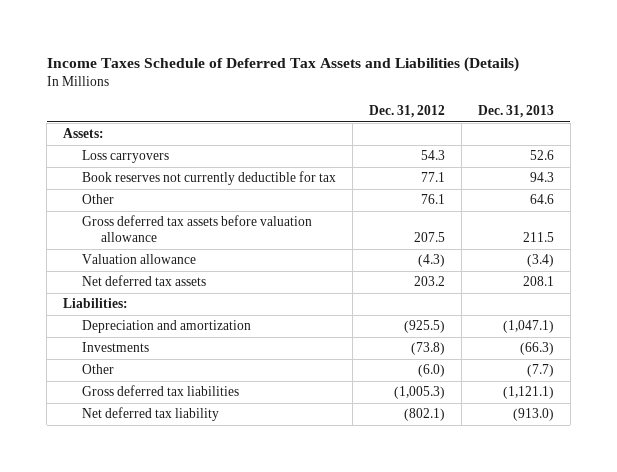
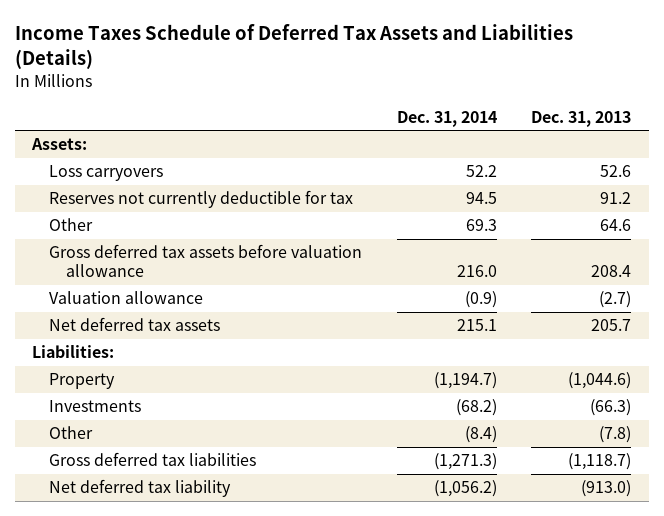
[369,105,446,119] Dec. 31, 2012 -> none
none -> [396,110,497,127] Dec. 31, 2014
[82,171,337,186] Book reserves not currently deductible for tax -> [49,190,354,209] Reserves not currently deductible for tax
[529,172,554,183] 94.3 -> [600,192,632,205] 91.2
[522,232,554,243] 211.5 -> [591,265,632,278] 208.4
[526,254,554,268] (3.4) -> [599,291,632,309] (2.7)
[522,276,554,287] 208.1 -> [591,319,632,332] 205.7
[82,320,252,334] Depreciation and amortization -> none
none -> [49,373,116,390] Property
[526,364,554,378] (7.7) -> [599,426,632,444] (7.8)
[502,386,554,400] (1,121.1) -> [568,453,632,471] (1,118.7)

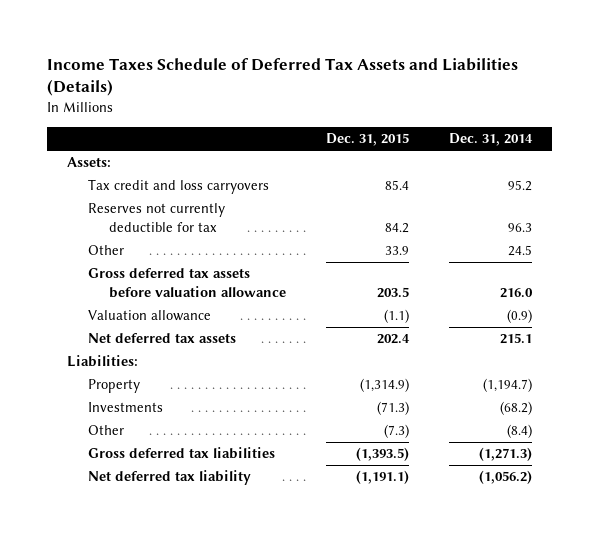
[531,110,632,127] Dec. 31, 2013 -> none
none -> [325,133,409,147] Dec. 31, 2015
[49,165,164,182] Loss carryovers -> none
none -> [87,179,269,195] Tax credit and loss carryovers
[465,192,497,205] 94.5 -> [507,223,532,233] 96.3
[465,219,497,232] 69.3 -> [507,245,532,257] 24.5

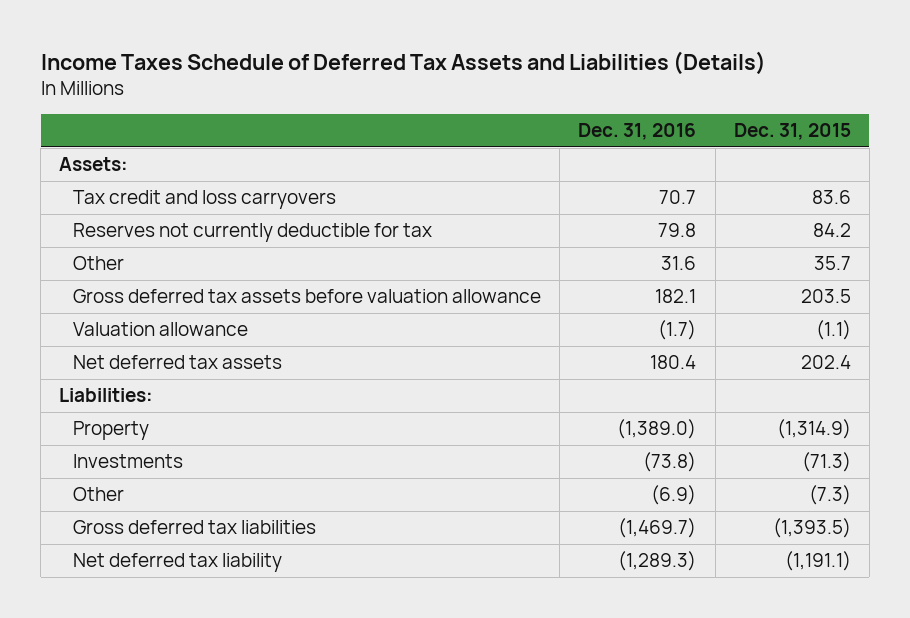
[448,133,533,147] Dec. 31, 2014 -> none
none -> [578,123,697,141] Dec. 31, 2016
[384,180,409,191] 85.4 -> [811,190,851,205] 83.6
[384,246,409,256] 33.9 -> [813,256,851,271] 35.7

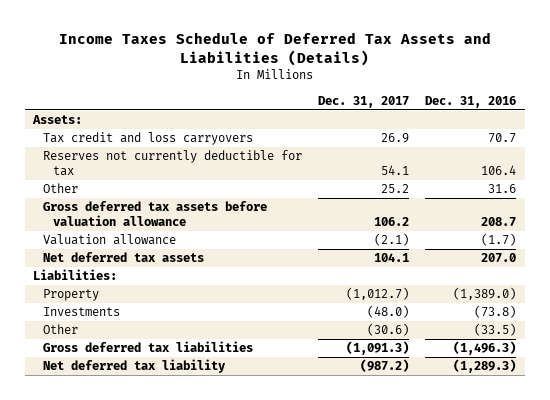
[733,123,851,141] Dec. 31, 2015 -> none
none -> [318,95,410,108] Dec. 31, 2017
[658,223,697,238] 79.8 -> [481,164,517,175] 106.4
[655,289,697,304] 182.1 -> [481,216,517,226] 208.7
[650,355,697,370] 180.4 -> [481,253,517,263] 207.0
[651,485,697,506] (6.9) -> [474,323,517,337] (33.5)
[618,518,697,539] (1,469.7) -> [453,341,517,356] (1,496.3)

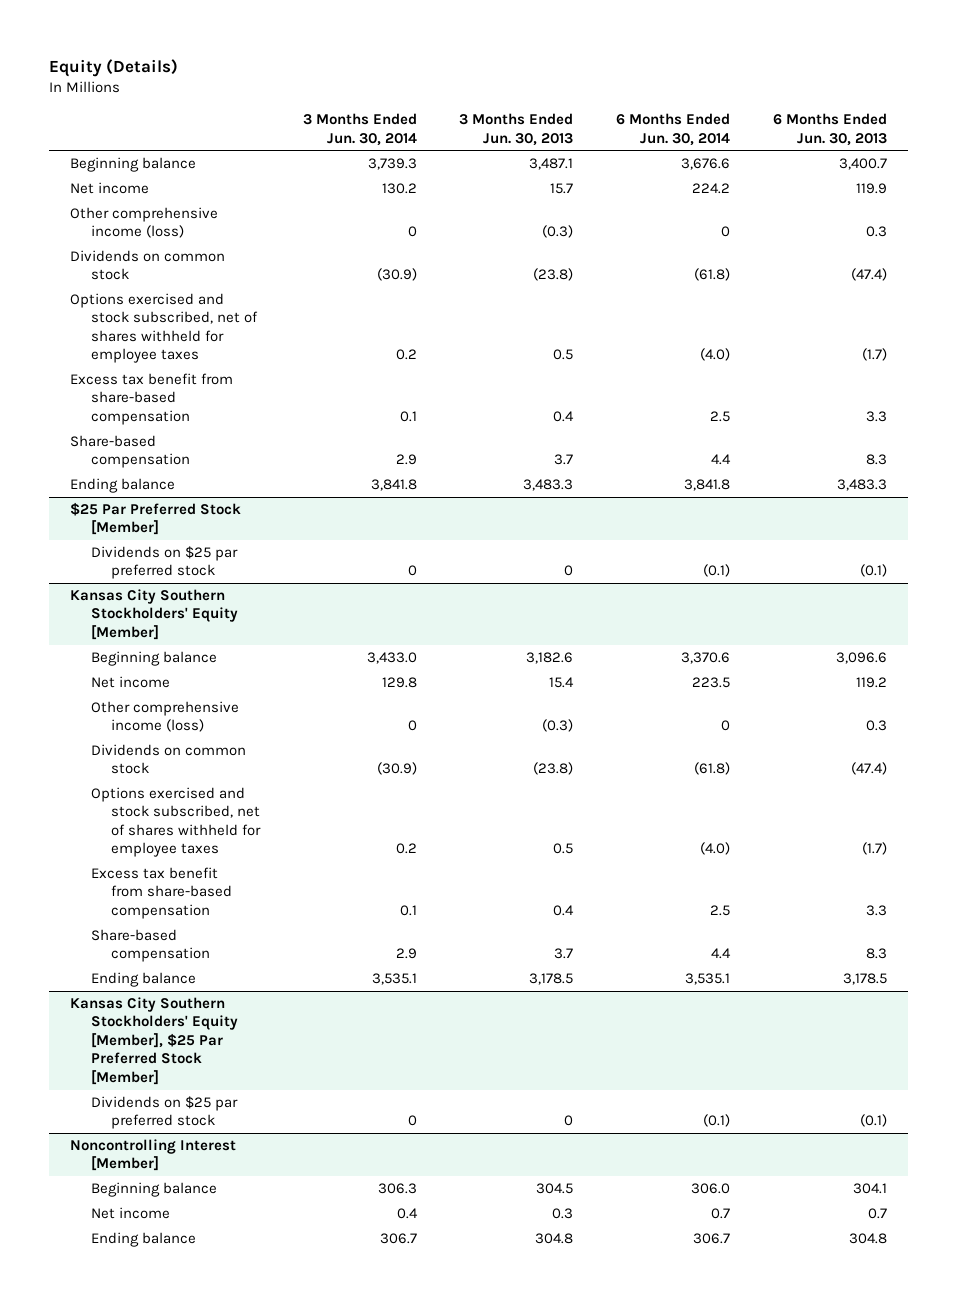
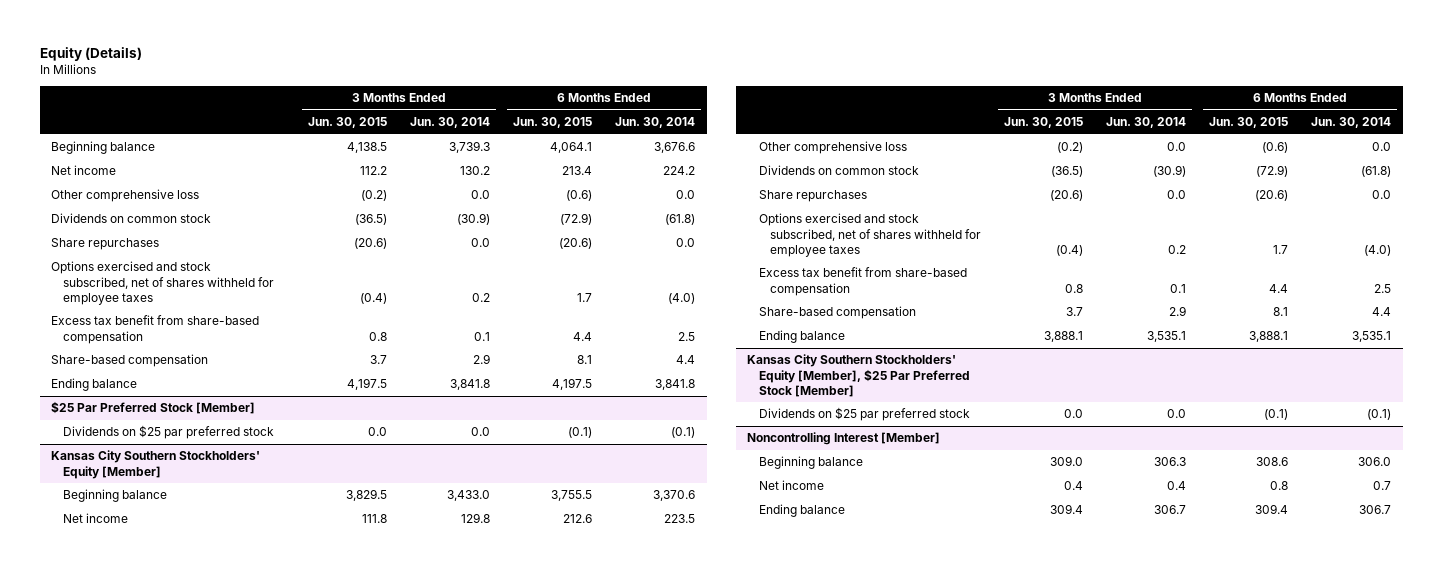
[459,113,574,146] 3 Months Ended Jun. 30, 2013 -> none
[772,113,887,146] 6 Months Ended Jun. 30, 2013 -> none
none -> [307,117,387,129] Jun. 30, 2015
none -> [512,117,592,129] Jun. 30, 2015
[70,207,219,239] Other comprehensive income (loss) -> [51,189,200,203] Other comprehensive loss
[407,226,417,238] 0 -> [470,190,490,200] 0.0
[720,226,730,238] 0 -> [675,190,695,200] 0.0
none -> [51,238,160,251] Share repurchases
[407,565,417,577] 0 -> [470,427,490,437] 0.0
[90,701,239,733] Other comprehensive income (loss) -> [758,141,907,155] Other comprehensive loss
[407,720,417,732] 0 -> [1166,142,1186,152] 0.0
[720,720,730,732] 0 -> [1372,142,1392,152] 0.0
none -> [758,190,867,203] Share repurchases
[407,1115,417,1127] 0 -> [1166,409,1186,419] 0.0

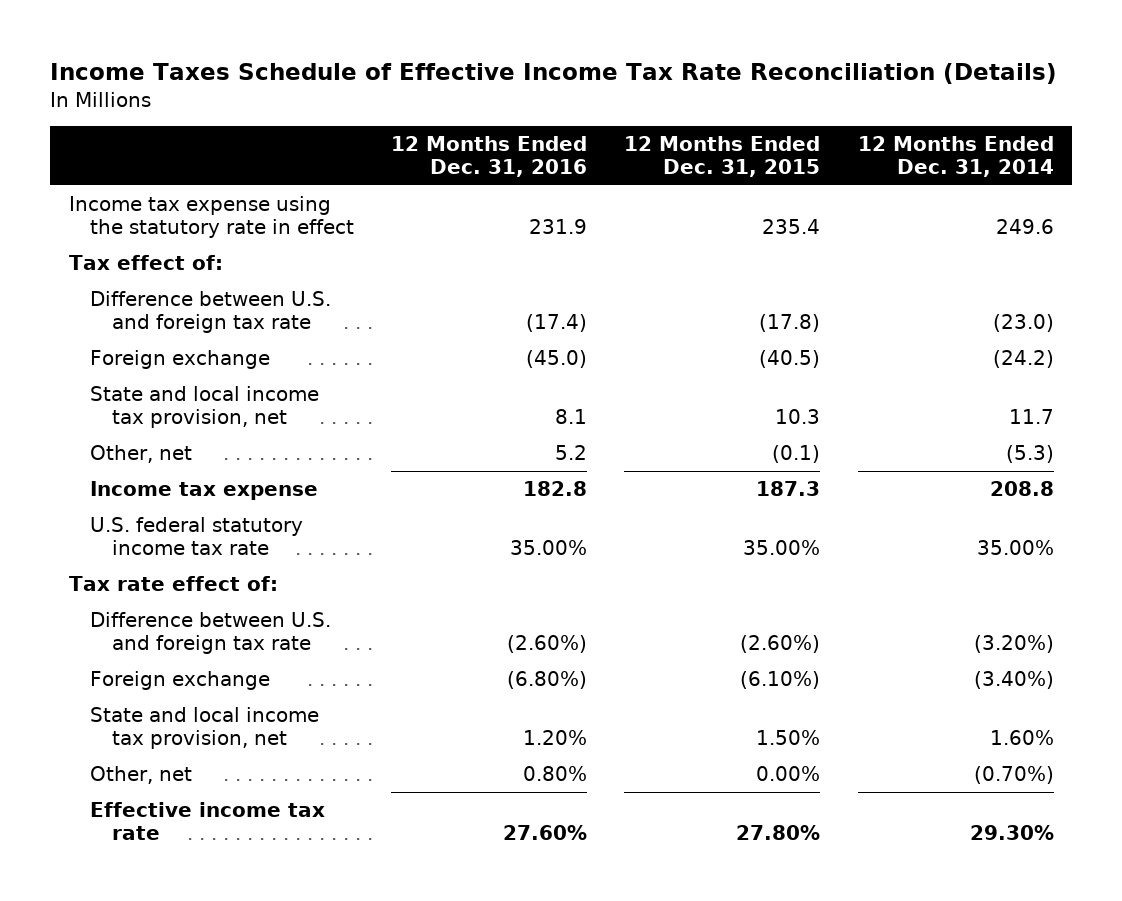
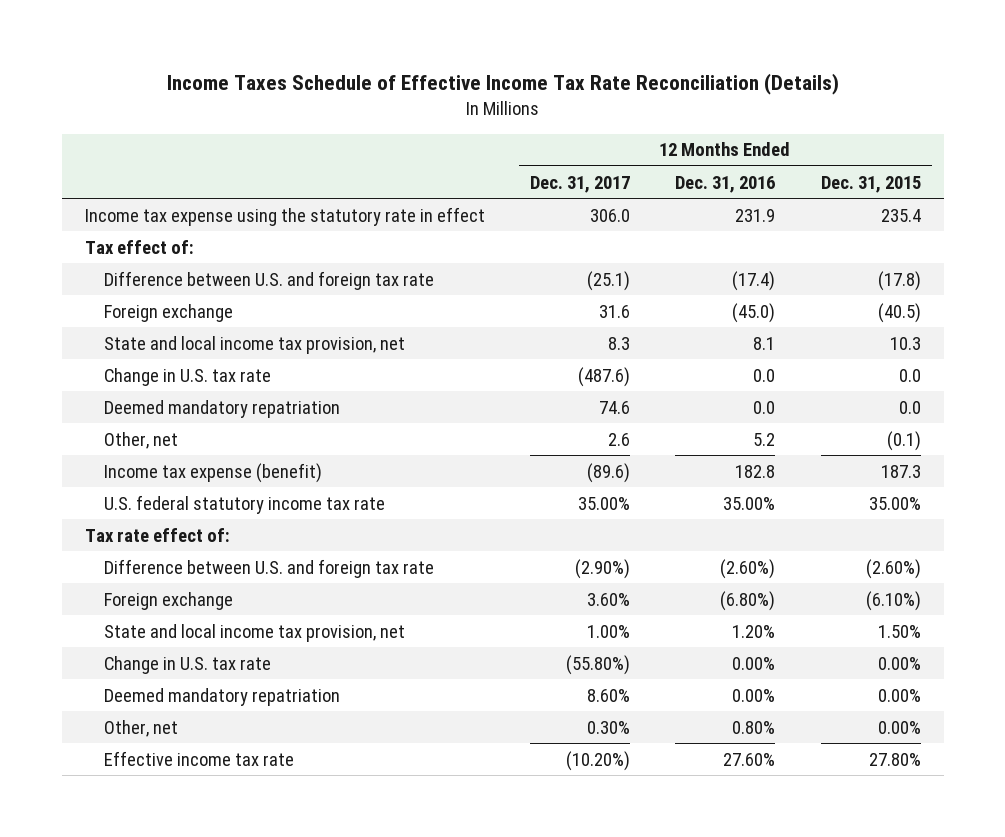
[857,136,1054,177] 12 Months Ended Dec. 31, 2014 -> none
none -> [529,175,630,193] Dec. 31, 2017
none -> [103,367,271,386] Change in U.S. tax rate
none -> [103,399,340,418] Deemed mandatory repatriation
[90,481,319,501] Income tax expense -> [103,462,322,483] Income tax expense (benefit)
none -> [103,655,271,674] Change in U.S. tax rate
none -> [103,687,340,706] Deemed mandatory repatriation

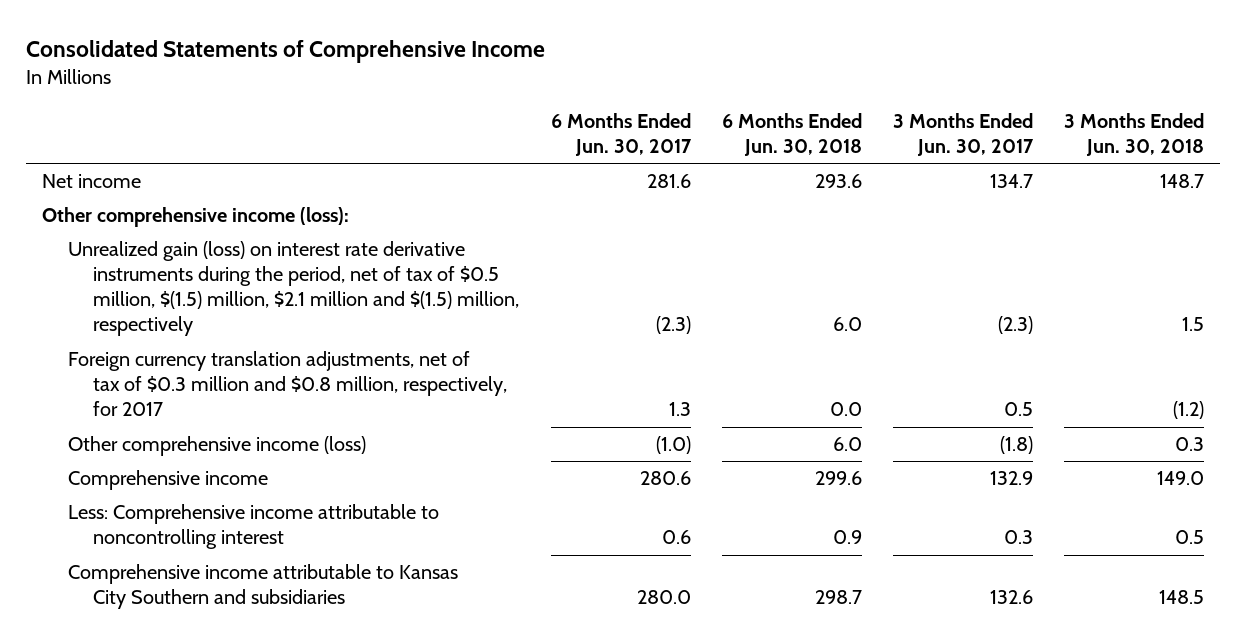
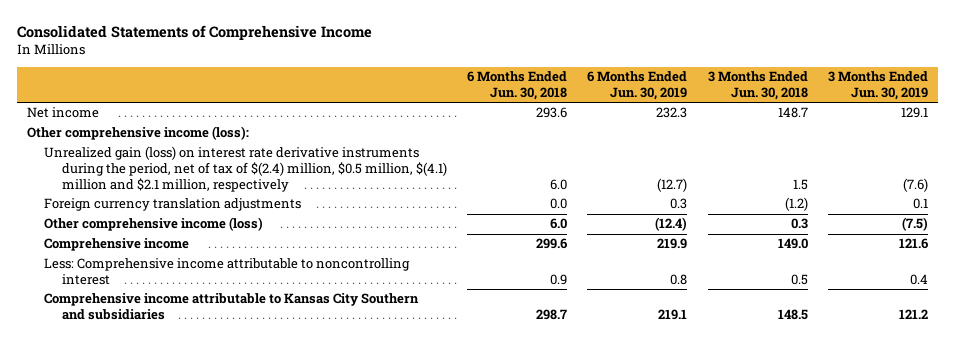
[550,112,692,156] 6 Months Ended Jun. 30, 2017 -> none
[893,112,1035,156] 3 Months Ended Jun. 30, 2017 -> none
none -> [587,71,688,100] 6 Months Ended Jun. 30, 2019
none -> [827,71,928,100] 3 Months Ended Jun. 30, 2019
[67,241,520,337] Unrealized gain (loss) on interest rate derivative instruments during the period, net of tax of $0.5 million, $(1.5) million, $2.1 million and $(1.5) million, respectively -> [44,146,447,193] Unrealized gain (loss) on interest rate derivative instruments during the period, net of tax of $(2.4) million, $0.5 million, $(4.1) million and $2.1 million, respectively
[67,351,508,417] Foreign currency translation adjustments, net of tax of $0.3 million and $0.8 million, respectively, for 2017 -> [44,198,302,212] Foreign currency translation adjustments

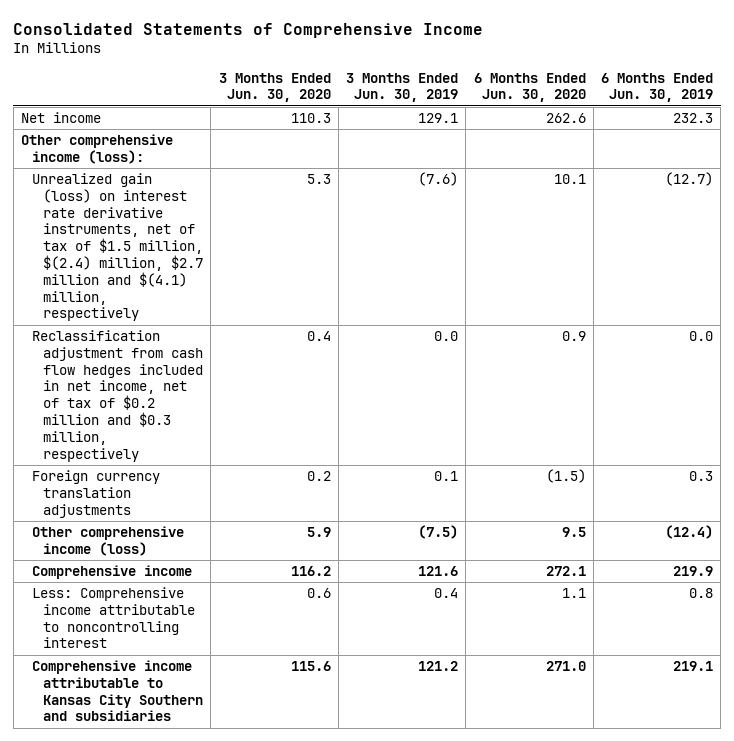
[467,71,568,100] 6 Months Ended Jun. 30, 2018 -> none
[707,71,808,100] 3 Months Ended Jun. 30, 2018 -> none
none -> [218,72,331,103] 3 Months Ended Jun. 30, 2020
none -> [473,72,586,103] 6 Months Ended Jun. 30, 2020
[44,146,447,193] Unrealized gain (loss) on interest rate derivative instruments during the period, net of tax of $(2.4) million, $0.5 million, $(4.1) million and $2.1 million, respectively -> [32,173,204,322] Unrealized gain (loss) on interest rate derivative instruments, net of tax of $1.5 million, $(2.4) million, $2.7 million and $(4.1) million, respectively
none -> [32,330,204,462] Reclassification adjustment from cash flow hedges included in net income, net of tax of $0.2 million and $0.3 million, respectively

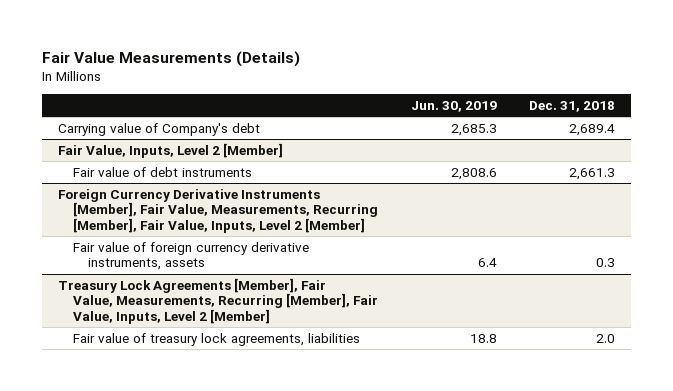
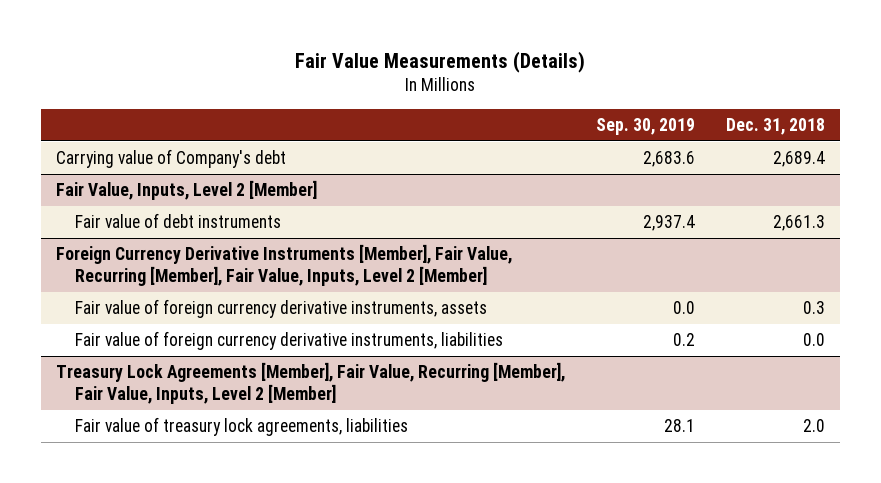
[410,100,497,112] Jun. 30, 2019 -> none
none -> [595,117,695,135] Sep. 30, 2019
[58,188,379,234] Foreign Currency Derivative Instruments [Member], Fair Value, Measurements, Recurring [Member], Fair Value, Inputs, Level 2 [Member] -> [56,244,513,287] Foreign Currency Derivative Instruments [Member], Fair Value, Recurring [Member], Fair Value, Inputs, Level 2 [Member]
none -> [74,331,503,351] Fair value of foreign currency derivative instruments, liabilities
[58,277,379,325] Treasury Lock Agreements [Member], Fair Value, Measurements, Recurring [Member], Fair Value, Inputs, Level 2 [Member] -> [56,362,566,405] Treasury Lock Agreements [Member], Fair Value, Recurring [Member], Fair Value, Inputs, Level 2 [Member]

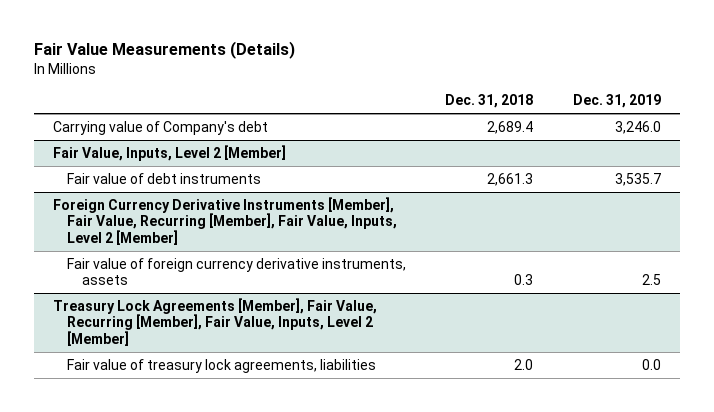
[595,117,695,135] Sep. 30, 2019 -> none
none -> [572,94,661,109] Dec. 31, 2019
[74,331,503,351] Fair value of foreign currency derivative instruments, liabilities -> none

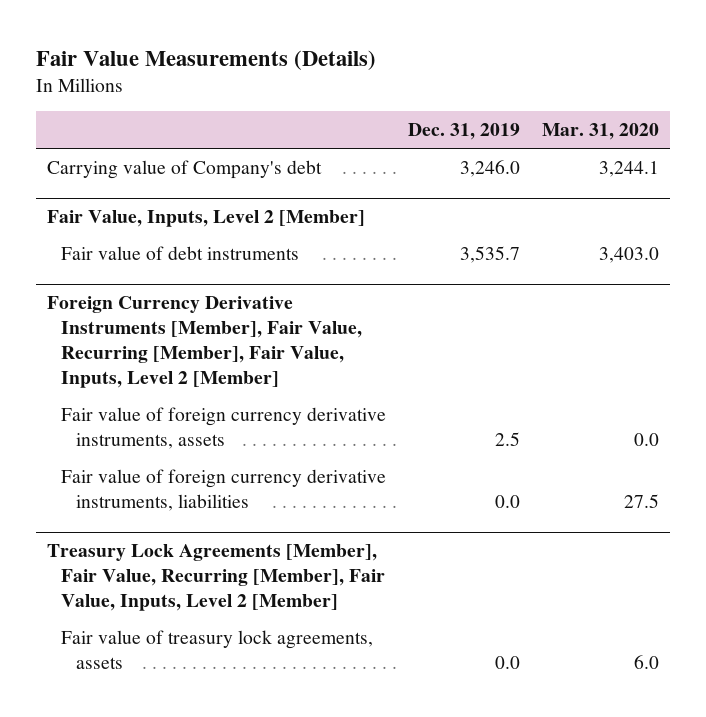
[445,94,534,109] Dec. 31, 2018 -> none
none -> [542,123,660,141] Mar. 31, 2020
none -> [61,468,387,511] Fair value of foreign currency derivative instruments, liabilities
[67,358,377,373] Fair value of treasury lock agreements, liabilities -> [61,629,374,669] Fair value of treasury lock agreements, assets

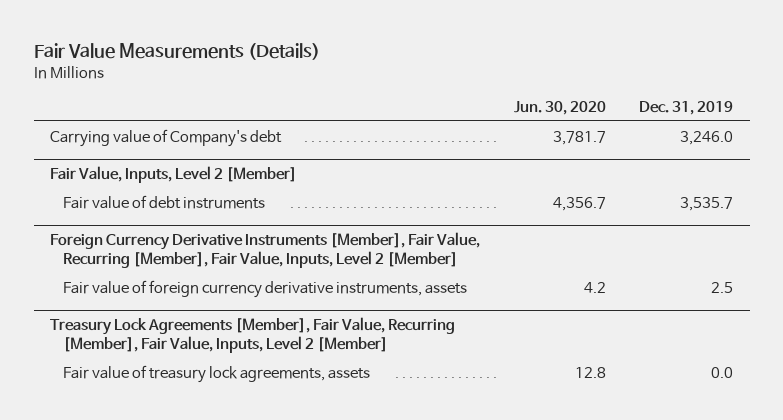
[542,123,660,141] Mar. 31, 2020 -> none
none -> [513,101,606,116] Jun. 30, 2020
[61,468,387,511] Fair value of foreign currency derivative instruments, liabilities -> none

